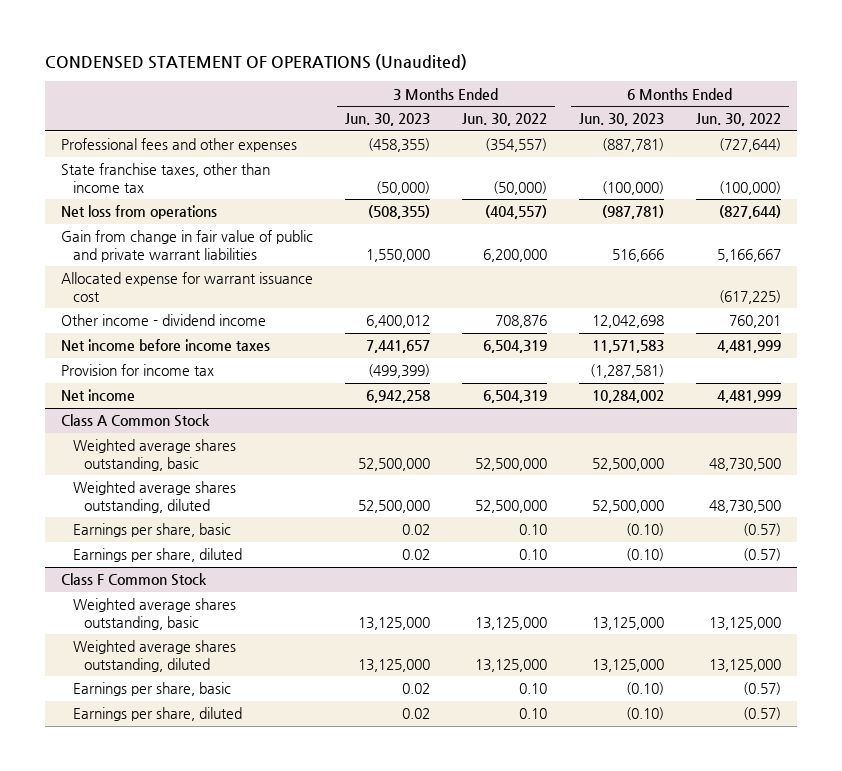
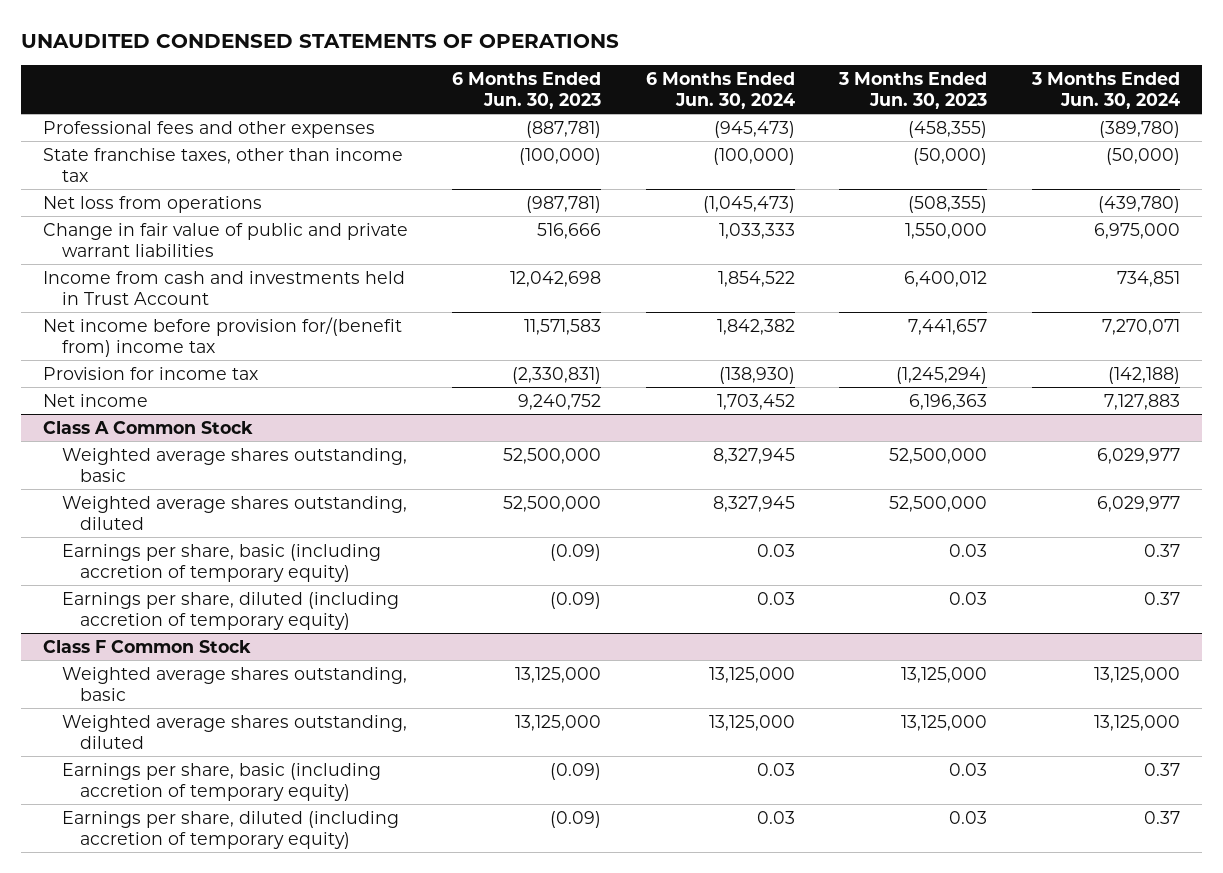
[45,54,468,71] CONDENSED STATEMENT OF OPERATIONS (Unaudited) -> [20,33,619,48] UNAUDITED CONDENSED STATEMENTS OF OPERATIONS
[462,113,548,127] Jun. 30, 2022 -> none
[695,113,781,127] Jun. 30, 2022 -> none
none -> [645,71,795,110] 6 Months Ended Jun. 30, 2024
none -> [1030,71,1180,110] 3 Months Ended Jun. 30, 2024
[61,272,314,302] Allocated expense for warrant issuance cost -> none
[61,230,314,262] Gain from change in fair value of public and private warrant liabilities -> [42,222,408,257] Change in fair value of public and private warrant liabilities
[61,314,267,327] Other income - dividend income -> [42,270,405,305] Income from cash and investments held in Trust Account
[61,339,271,352] Net income before income taxes -> [42,316,402,357] Net income before provision for/(benefit from) income tax
[368,364,431,379] (499,399) -> [896,366,988,384] (1,245,294)
[590,364,665,379] (1,287,581) -> [512,366,602,384] (2,330,831)
[366,390,431,404] 6,942,258 -> [909,393,988,410] 6,196,363
[592,390,665,404] 10,284,002 -> [518,393,602,410] 9,240,752
[72,523,231,538] Earnings per share, basic -> [61,543,381,582] Earnings per share, basic (including accretion of temporary equity)
[402,524,431,536] 0.02 -> [949,543,988,557] 0.03
[626,523,665,537] (0.10) -> [550,543,602,561] (0.09)
[72,548,242,563] Earnings per share, diluted -> [61,591,399,630] Earnings per share, diluted (including accretion of temporary equity)
[402,549,431,561] 0.02 -> [949,591,988,605] 0.03
[626,548,665,562] (0.10) -> [550,591,602,609] (0.09)
[72,682,231,697] Earnings per share, basic -> [61,762,381,801] Earnings per share, basic (including accretion of temporary equity)
[402,683,431,695] 0.02 -> [949,762,988,776] 0.03
[626,682,665,696] (0.10) -> [550,762,602,780] (0.09)
[72,707,242,722] Earnings per share, diluted -> [61,810,399,849] Earnings per share, diluted (including accretion of temporary equity)
[402,708,431,720] 0.02 -> [949,810,988,824] 0.03
[626,707,665,721] (0.10) -> [550,810,602,828] (0.09)

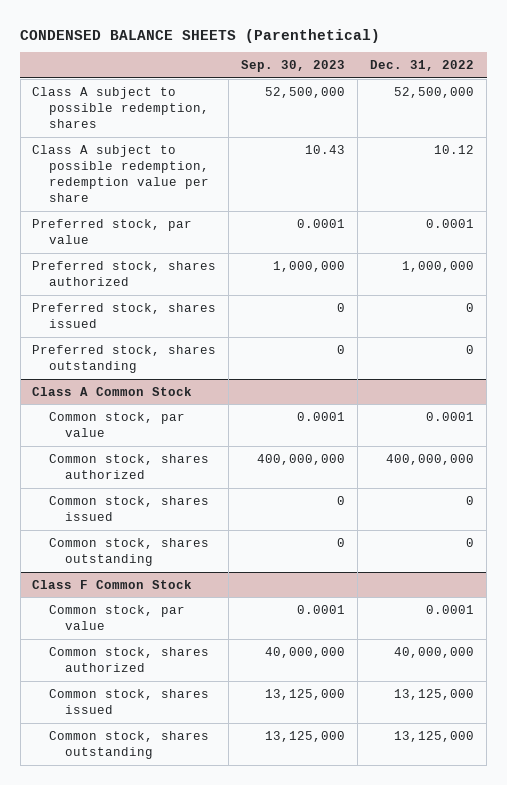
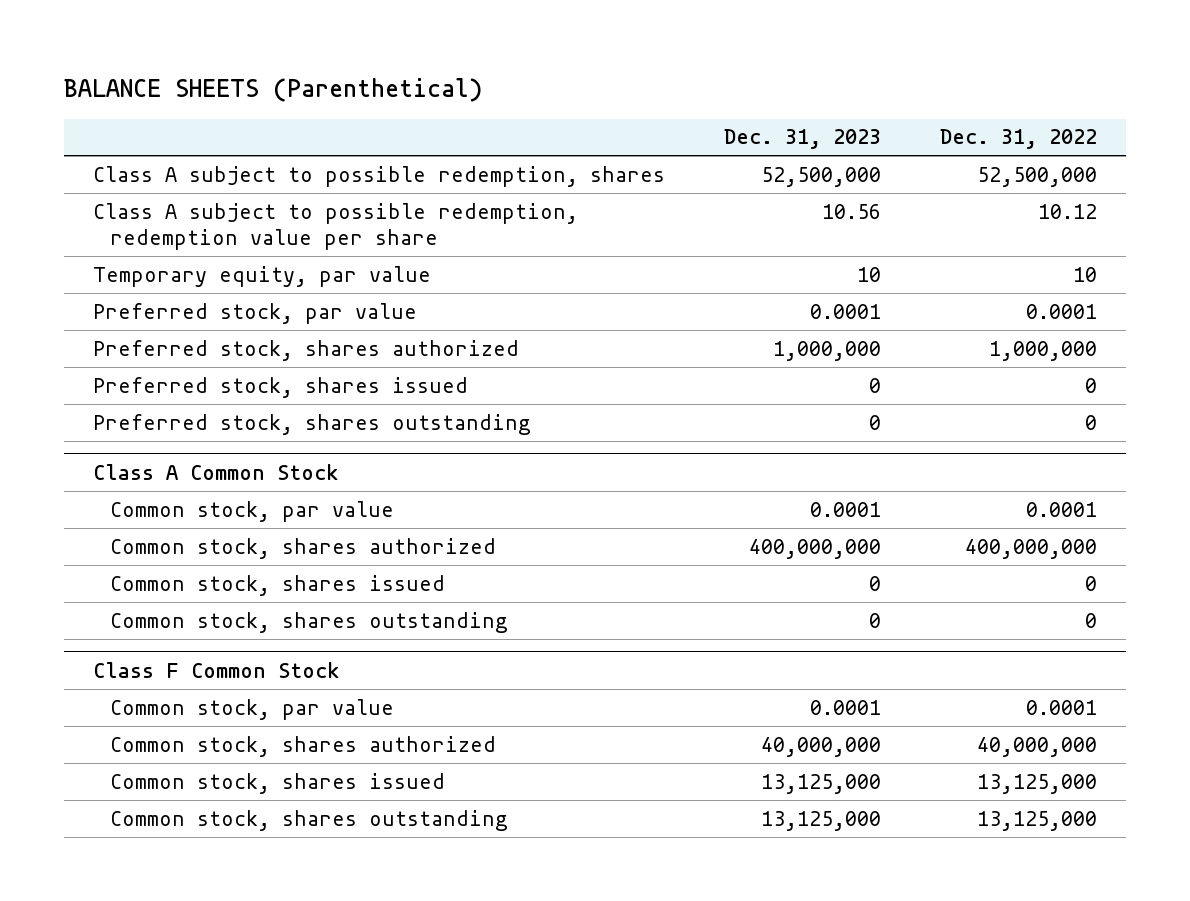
[20,28,381,43] CONDENSED BALANCE SHEETS (Parenthetical) -> [63,78,482,103] BALANCE SHEETS (Parenthetical)
[241,60,346,73] Sep. 30, 2023 -> none
none -> [723,129,881,150] Dec. 31, 2023
none -> [93,265,432,287] Temporary equity, par value

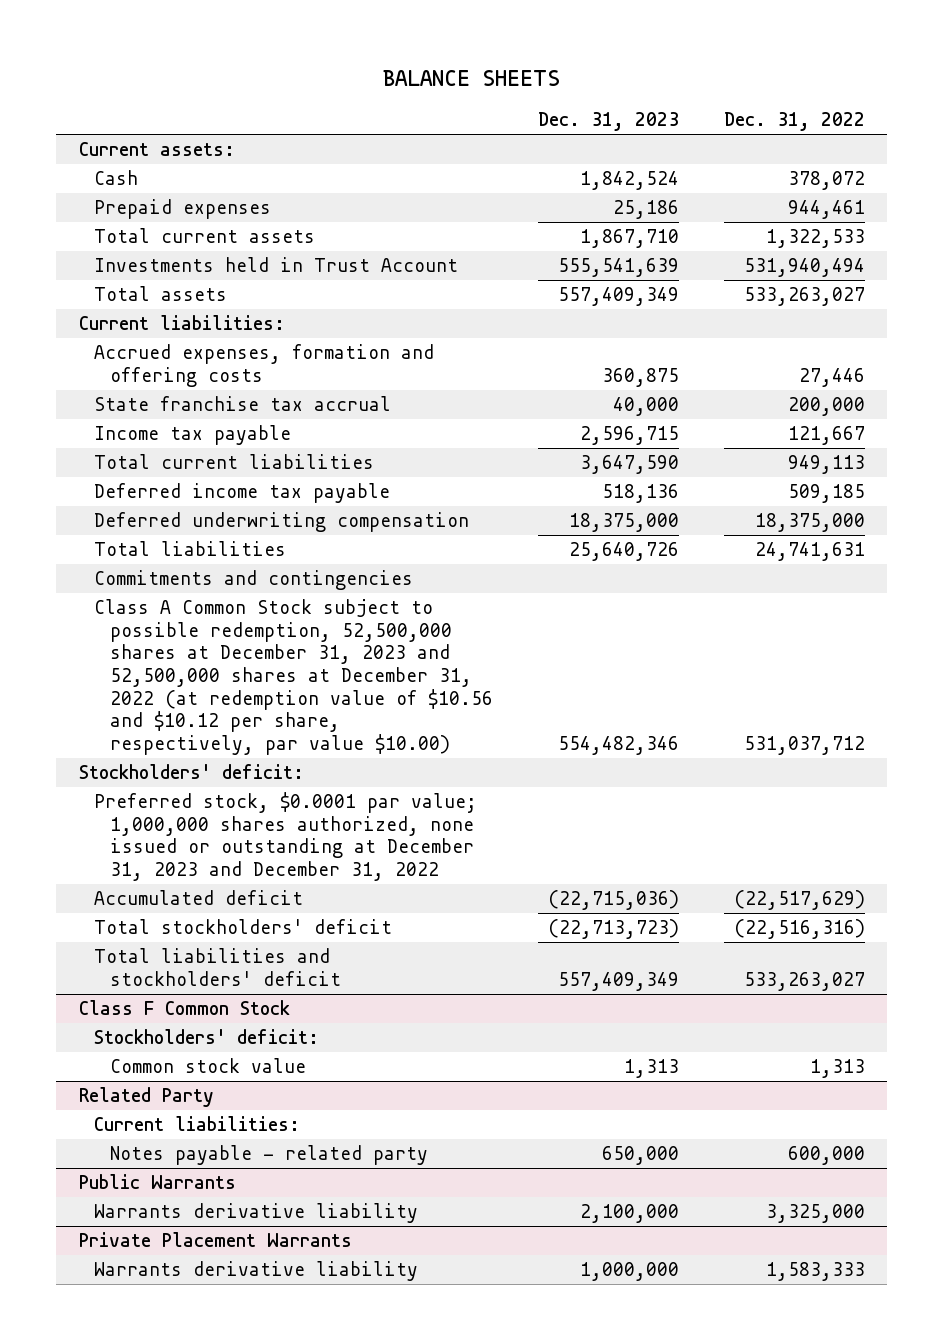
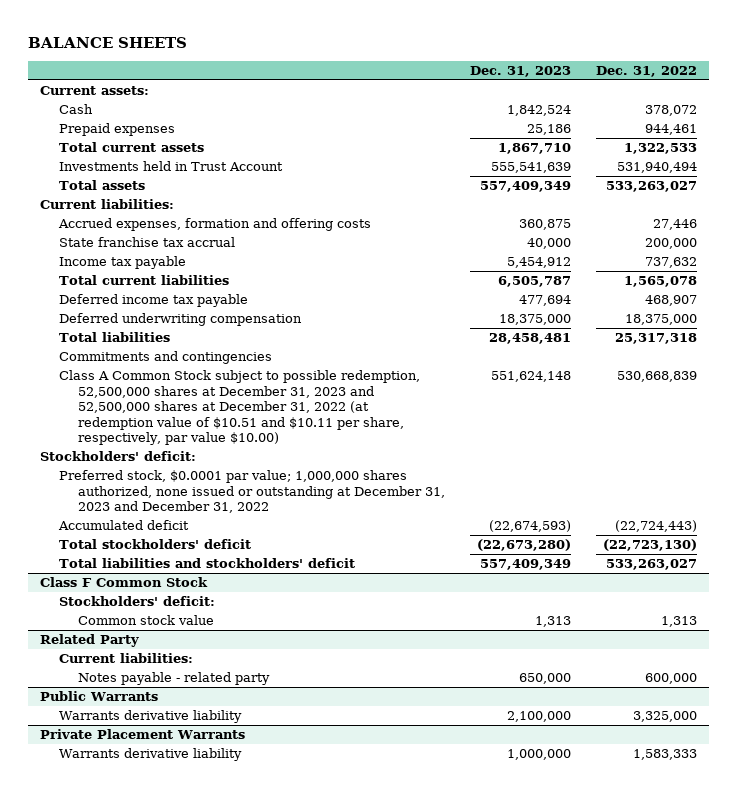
[579,426,679,446] 2,596,715 -> [506,257,571,269] 5,454,912
[787,426,865,446] 121,667 -> [644,257,697,269] 737,632
[579,455,679,475] 3,647,590 -> [497,276,571,288] 6,505,787
[787,455,865,475] 949,113 -> [623,276,697,288] 1,565,078
[601,484,679,504] 518,136 -> [518,295,571,307] 477,694
[787,484,865,504] 509,185 -> [644,295,697,307] 468,907
[568,542,679,562] 25,640,726 -> [488,333,571,345] 28,458,481
[754,542,865,562] 24,741,631 -> [614,333,697,345] 25,317,318
[94,599,493,755] Class A Common Stock subject to possible redemption, 52,500,000 shares at December 31, 2023 and 52,500,000 shares at December 31, 2022 (at redemption value of $10.56 and $10.12 per share, respectively, par value $10.00) -> [59,370,421,446] Class A Common Stock subject to possible redemption, 52,500,000 shares at December 31, 2023 and 52,500,000 shares at December 31, 2022 (at redemption value of $10.51 and $10.11 per share, respectively, par value $10.00)
[557,735,679,755] 554,482,346 -> [490,371,571,383] 551,624,148
[743,735,865,755] 531,037,712 -> [616,371,697,383] 530,668,839
[547,890,679,911] (22,715,036) -> [488,520,571,533] (22,674,593)
[733,890,865,911] (22,517,629) -> [614,520,697,533] (22,724,443)
[547,919,679,940] (22,713,723) -> [476,539,571,552] (22,673,280)
[733,919,865,940] (22,516,316) -> [602,539,697,552] (22,723,130)

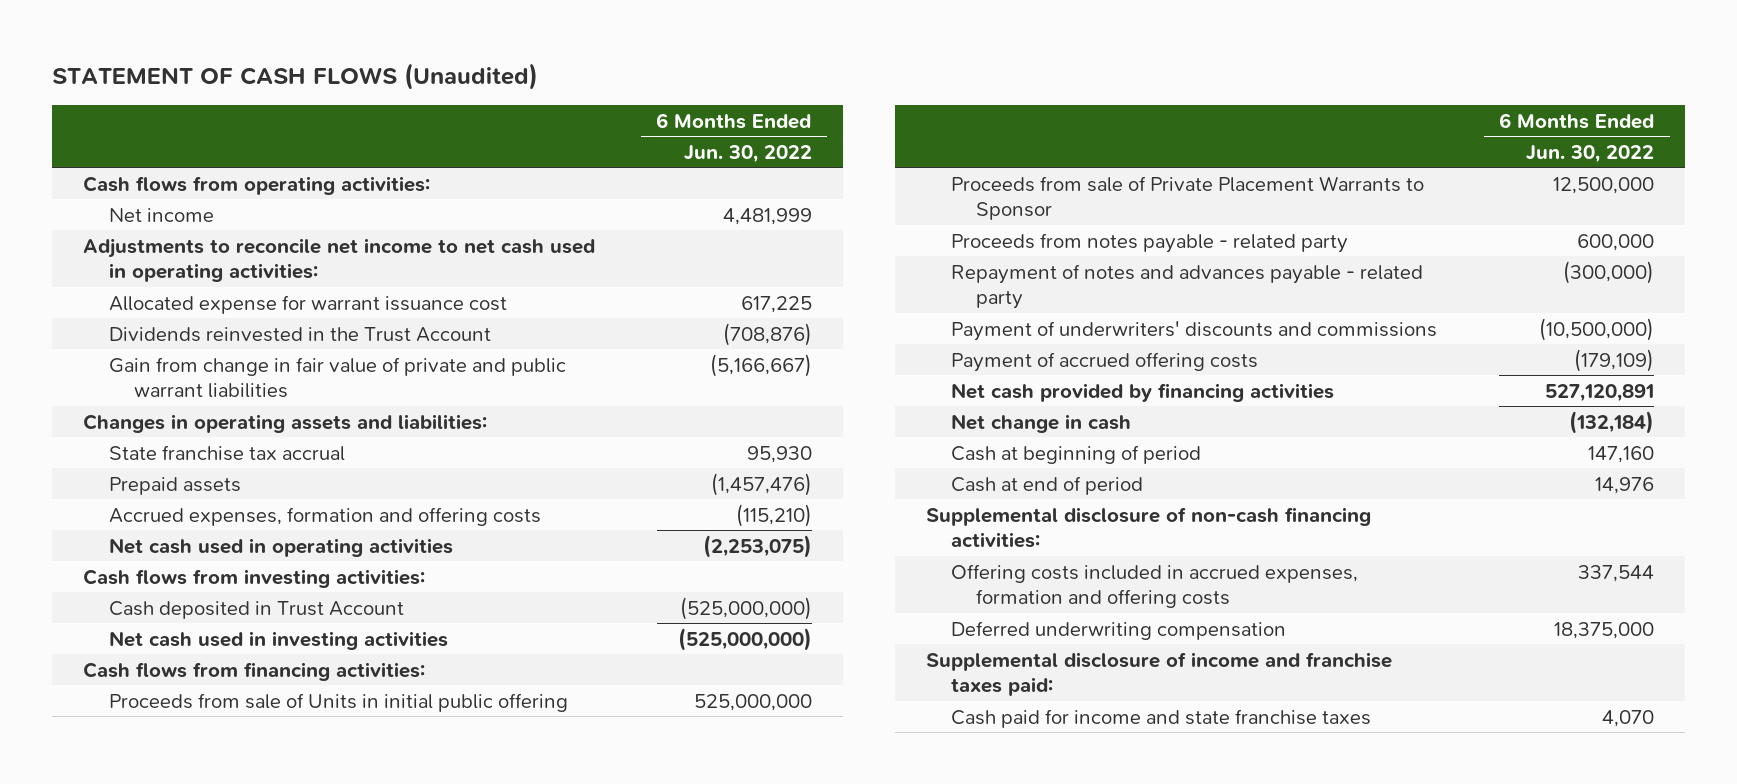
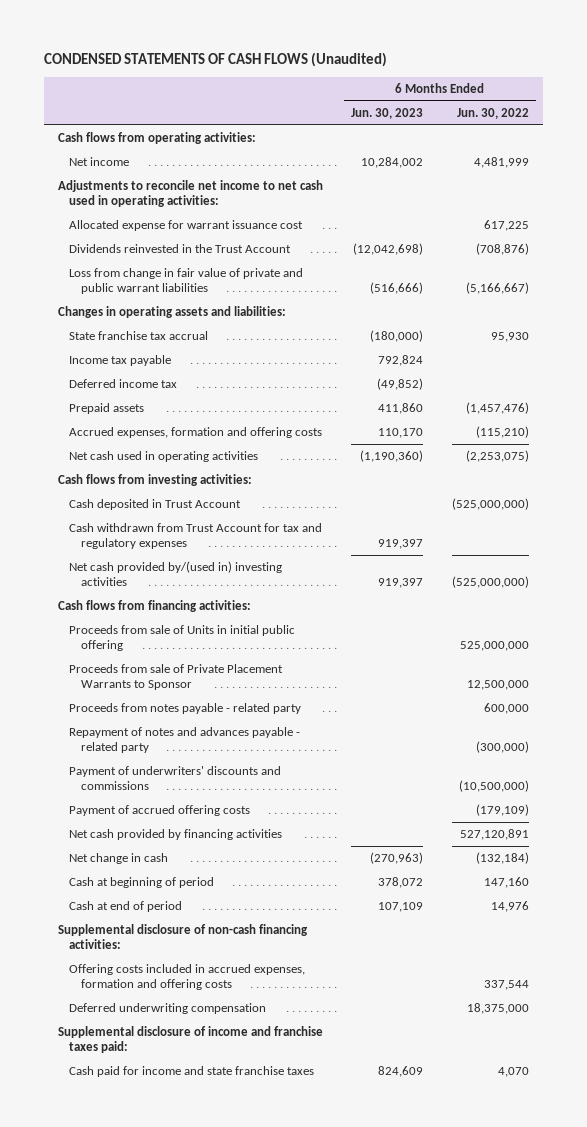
[52,63,539,91] STATEMENT OF CASH FLOWS (Unaudited) -> [43,51,387,67] CONDENSED STATEMENTS OF CASH FLOWS (Unaudited)
none -> [351,107,424,119] Jun. 30, 2023
[108,356,566,398] Gain from change in fair value of private and public warrant liabilities -> [69,268,304,295] Loss from change in fair value of private and public warrant liabilities
none -> [69,355,172,367] Income tax payable
none -> [69,379,178,389] Deferred income tax
none -> [69,523,323,550] Cash withdrawn from Trust Account for tax and regulatory expenses
[108,630,448,650] Net cash used in investing activities -> [69,561,283,587] Net cash provided by/(used in) investing activities

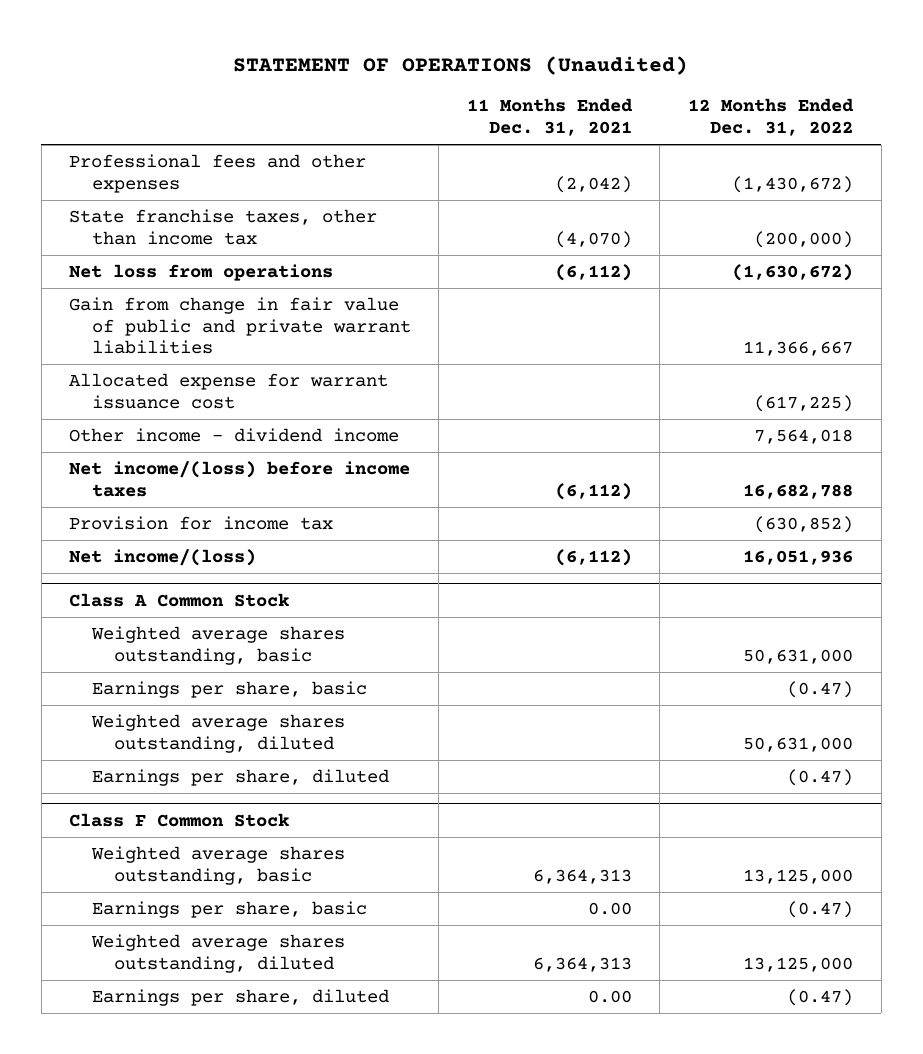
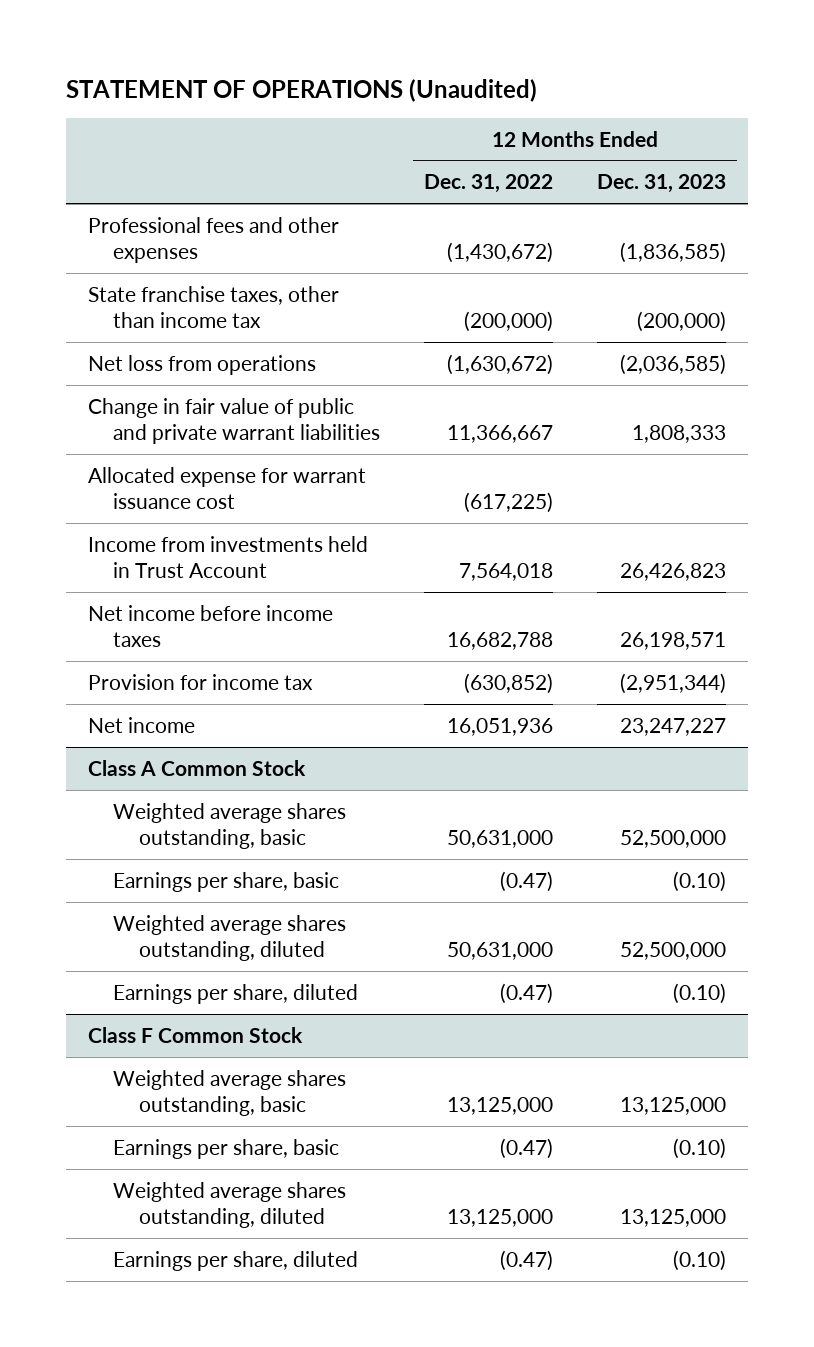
[466,98,633,137] 11 Months Ended Dec. 31, 2021 -> none
none -> [596,174,726,194] Dec. 31, 2023
[69,296,411,355] Gain from change in fair value of public and private warrant liabilities -> [87,397,381,444] Change in fair value of public and private warrant liabilities
[69,427,400,442] Other income - dividend income -> [87,535,368,578] Income from investments held in Trust Account
[69,460,411,497] Net income/(loss) before income taxes -> [87,604,333,647] Net income before income taxes
[69,548,257,566] Net income/(loss) -> [87,716,195,733] Net income

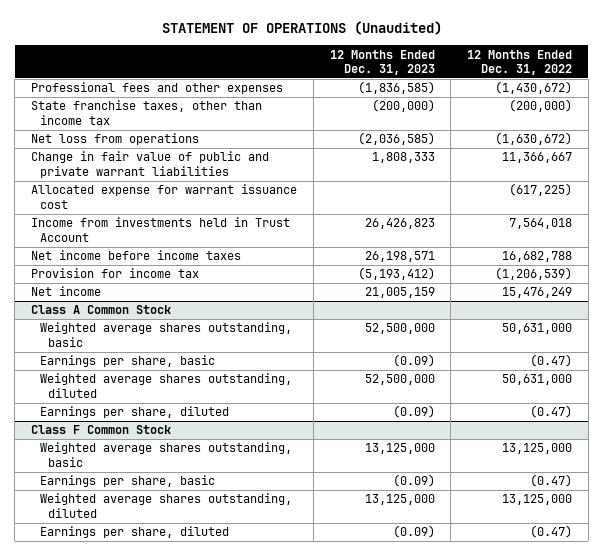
[464,672,554,694] (630,852) -> [495,267,573,281] (1,206,539)
[619,672,726,694] (2,951,344) -> [357,267,435,281] (5,193,412)
[447,717,554,736] 16,051,936 -> [502,287,573,299] 15,476,249
[619,717,726,736] 23,247,227 -> [364,287,435,299] 21,005,159
[672,870,726,892] (0.10) -> [392,354,435,368] (0.09)
[672,982,726,1004] (0.10) -> [392,405,435,419] (0.09)
[672,1137,726,1159] (0.10) -> [392,474,435,488] (0.09)
[672,1249,726,1271] (0.10) -> [392,525,435,539] (0.09)

